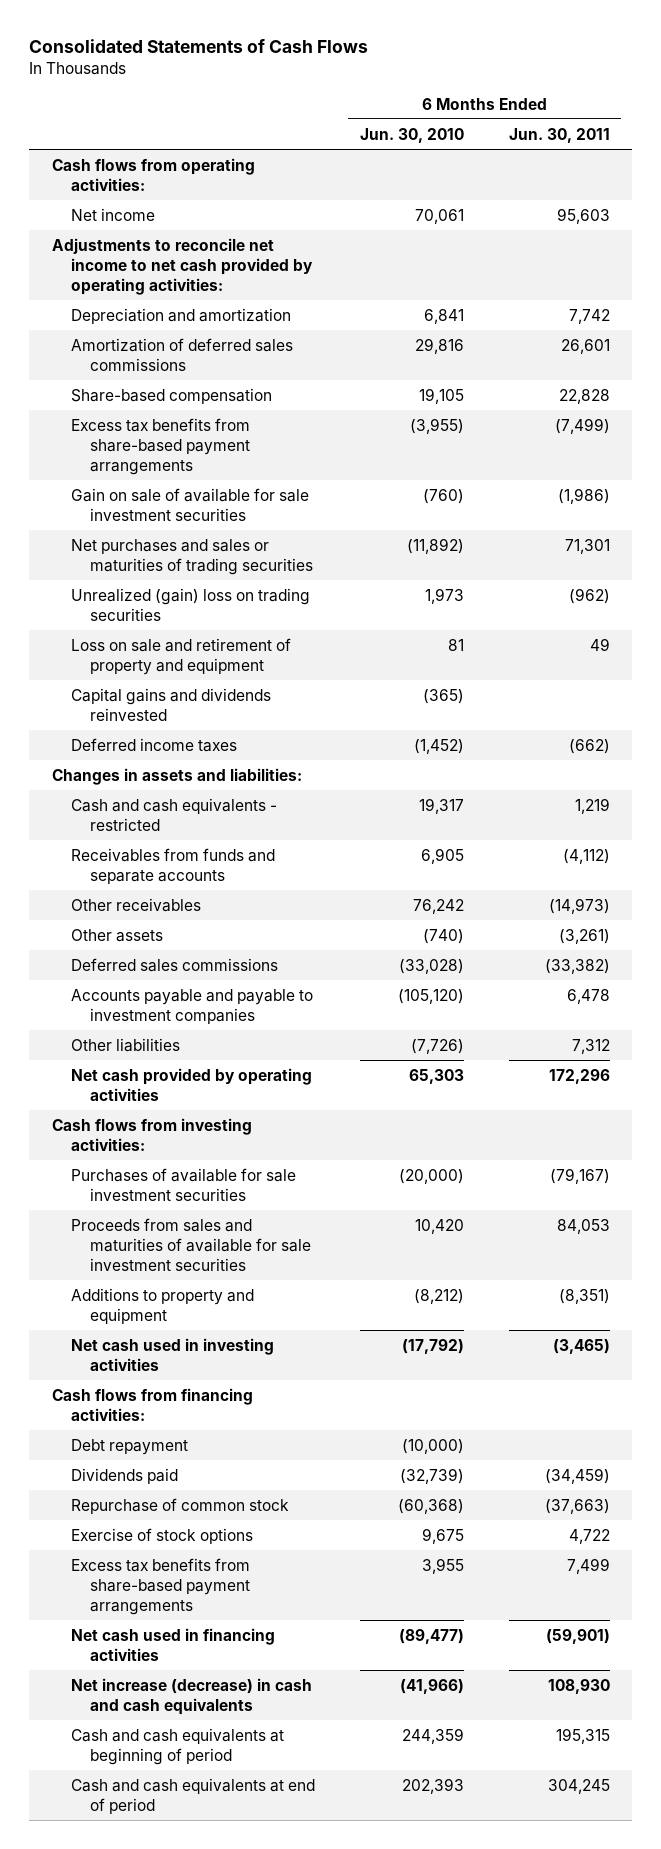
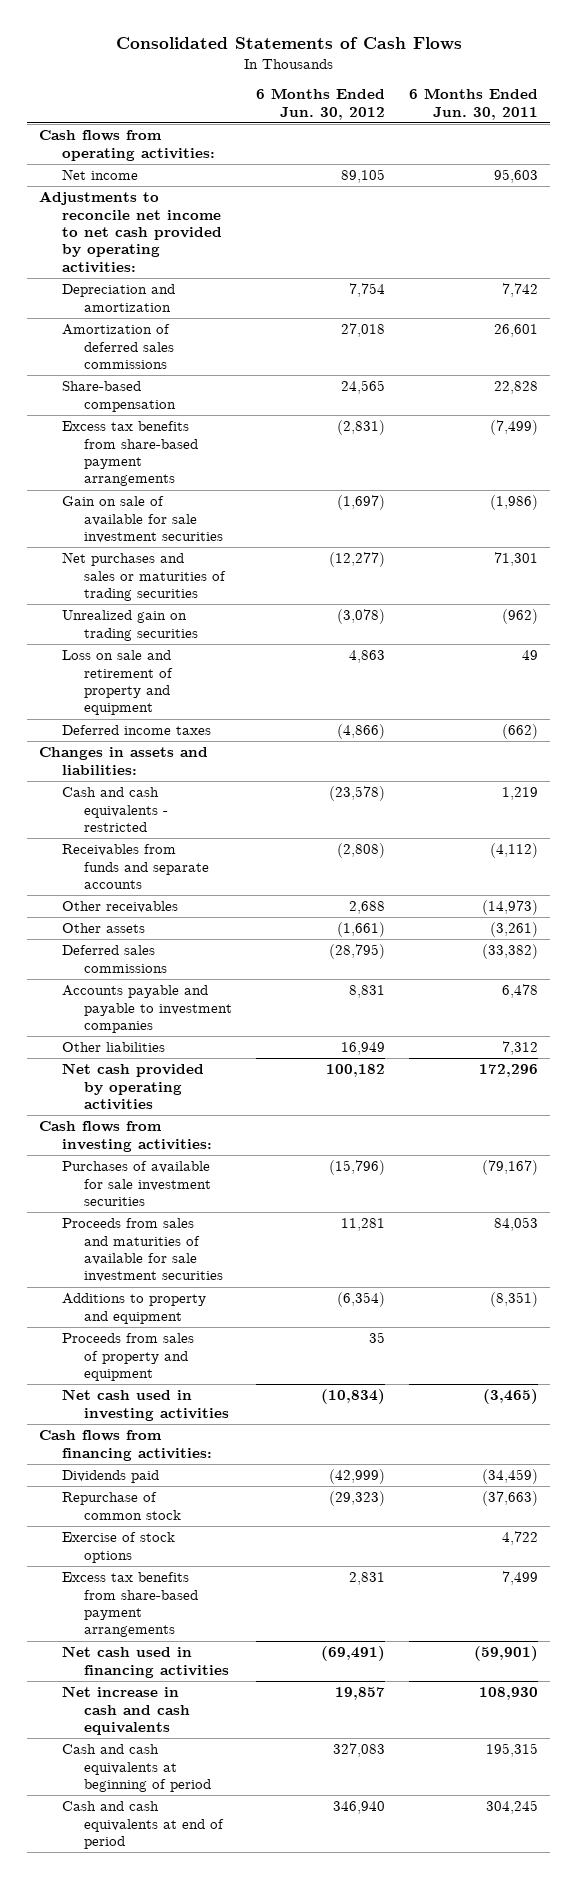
[359,127,464,143] Jun. 30, 2010 -> none
none -> [256,88,386,120] 6 Months Ended Jun. 30, 2012
[70,587,310,621] Unrealized (gain) loss on trading securities -> [61,610,198,641] Unrealized gain on trading securities
[70,687,271,721] Capital gains and dividends reinvested -> none
none -> [61,1333,194,1381] Proceeds from sales of property and equipment
[70,1438,188,1455] Debt repayment -> none
[70,1677,312,1715] Net increase (decrease) in cash and cash equivalents -> [61,1686,190,1735] Net increase in cash and cash equivalents

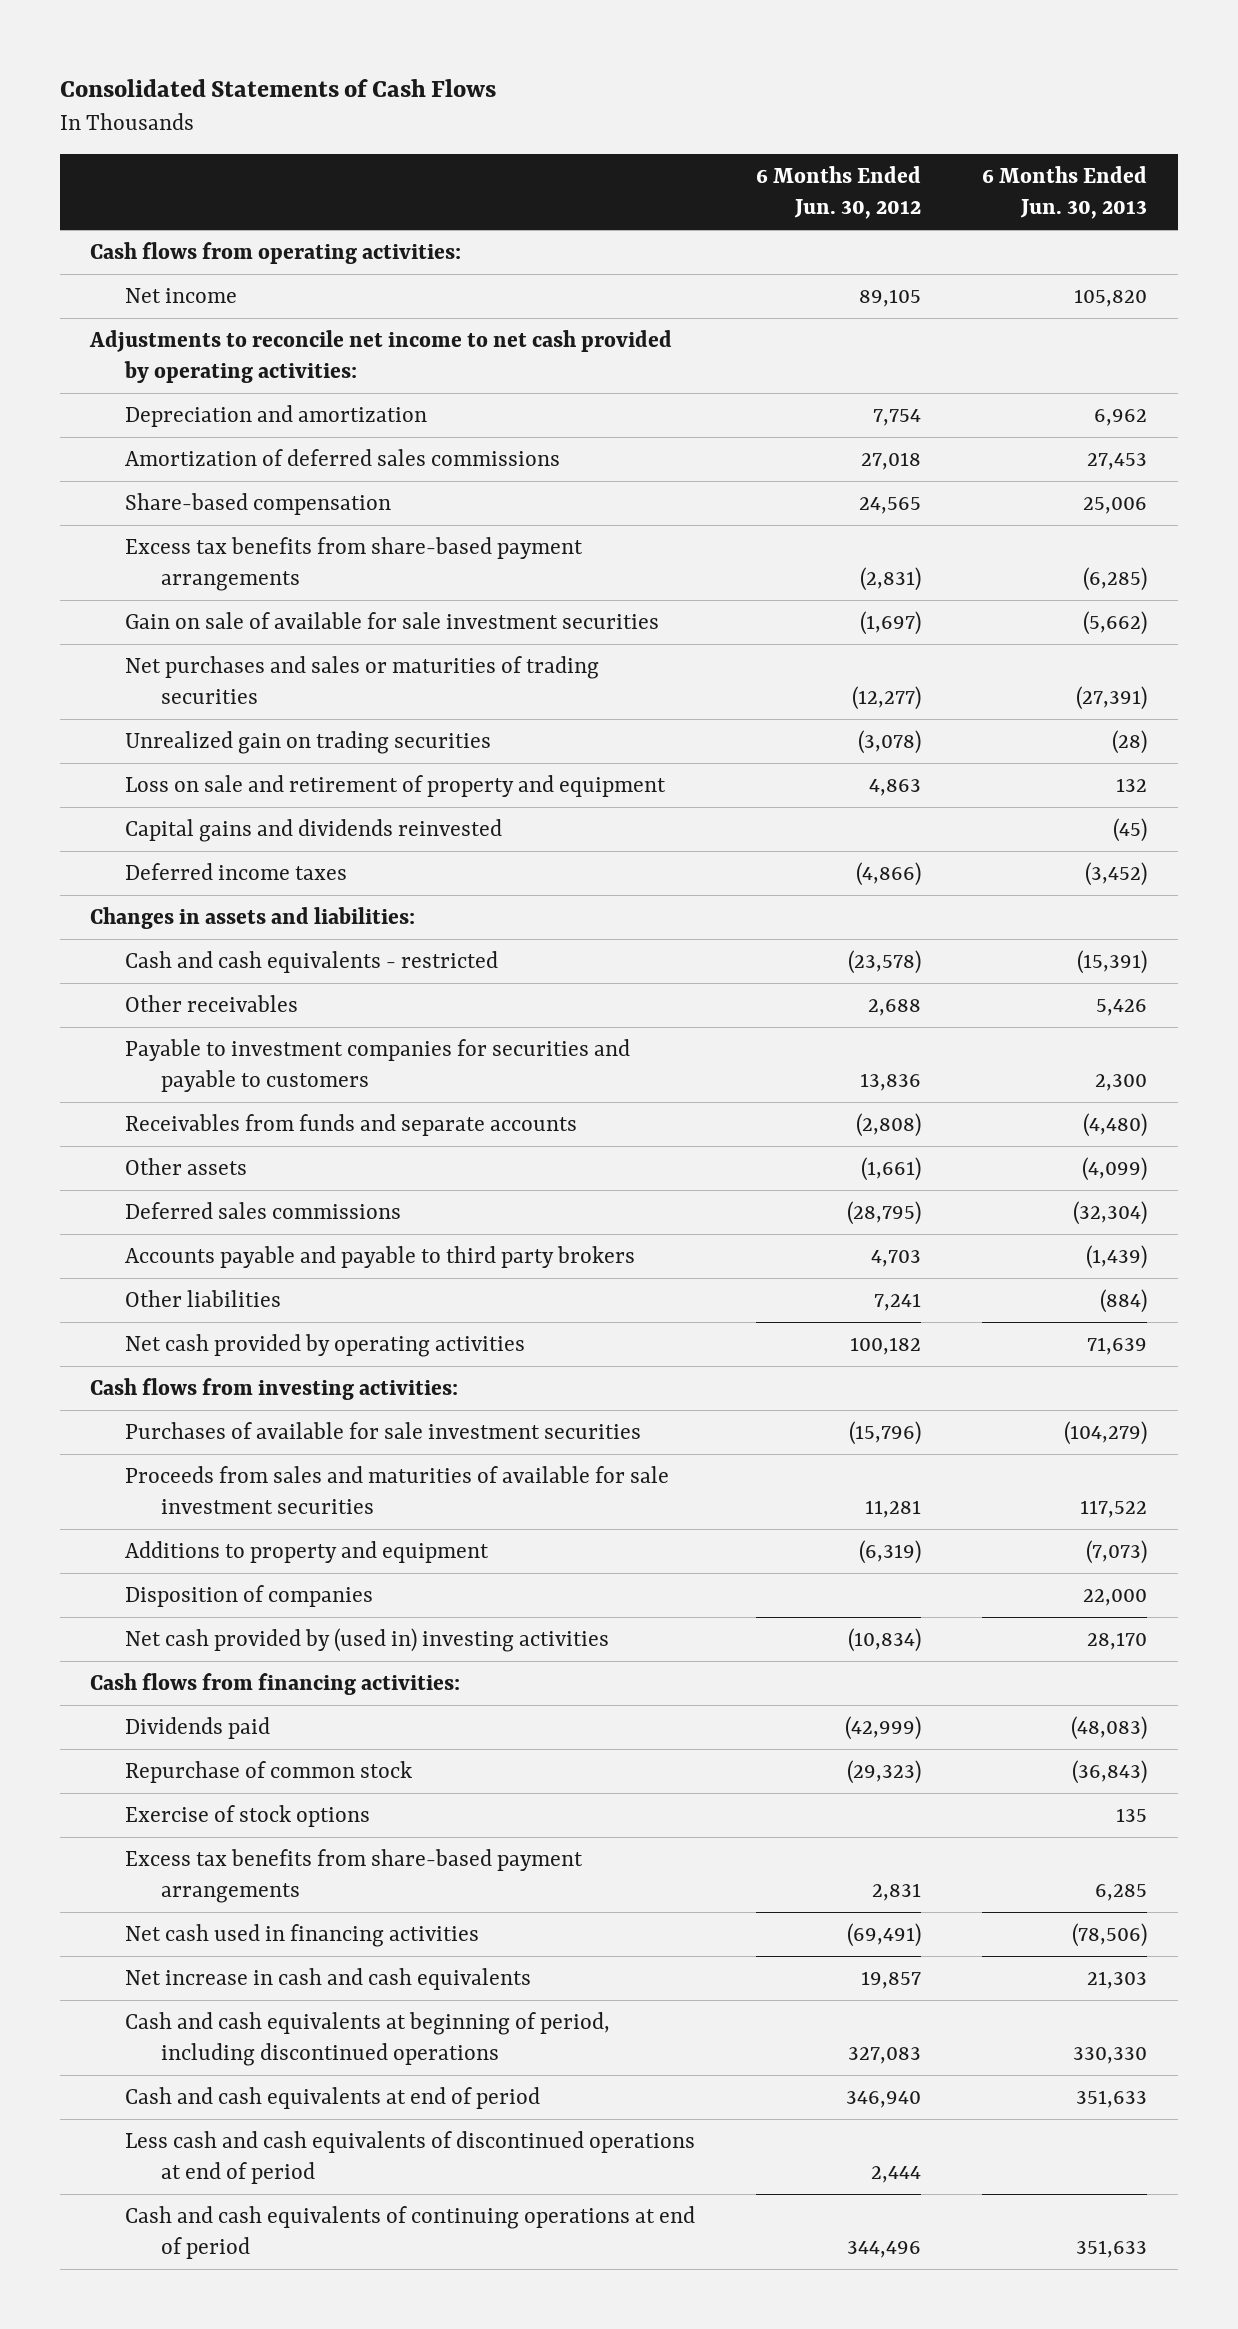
[409,88,539,120] 6 Months Ended Jun. 30, 2011 -> none
none -> [982,166,1148,220] 6 Months Ended Jun. 30, 2013
none -> [125,819,503,843] Capital gains and dividends reinvested
none -> [125,1039,631,1092] Payable to investment companies for securities and payable to customers
[61,844,209,889] Receivables from funds and separate accounts -> [125,1114,578,1137] Receivables from funds and separate accounts
[61,985,232,1033] Accounts payable and payable to investment companies -> none
none -> [125,1246,636,1269] Accounts payable and payable to third party brokers
[341,1042,386,1056] 16,949 -> [874,1293,922,1312] 7,241
[61,1333,194,1381] Proceeds from sales of property and equipment -> none
[337,1292,386,1308] (6,354) -> [859,1540,922,1565] (6,319)
none -> [125,1585,374,1608] Disposition of companies
[61,1389,229,1421] Net cash used in investing activities -> [125,1628,610,1653] Net cash provided by (used in) investing activities
[61,1744,211,1792] Cash and cash equivalents at beginning of period -> [125,2012,611,2066] Cash and cash equivalents at beginning of period, including discontinued operations
none -> [125,2131,696,2184] Less cash and cash equivalents of discontinued operations at end of period
none -> [125,2206,696,2259] Cash and cash equivalents of continuing operations at end of period

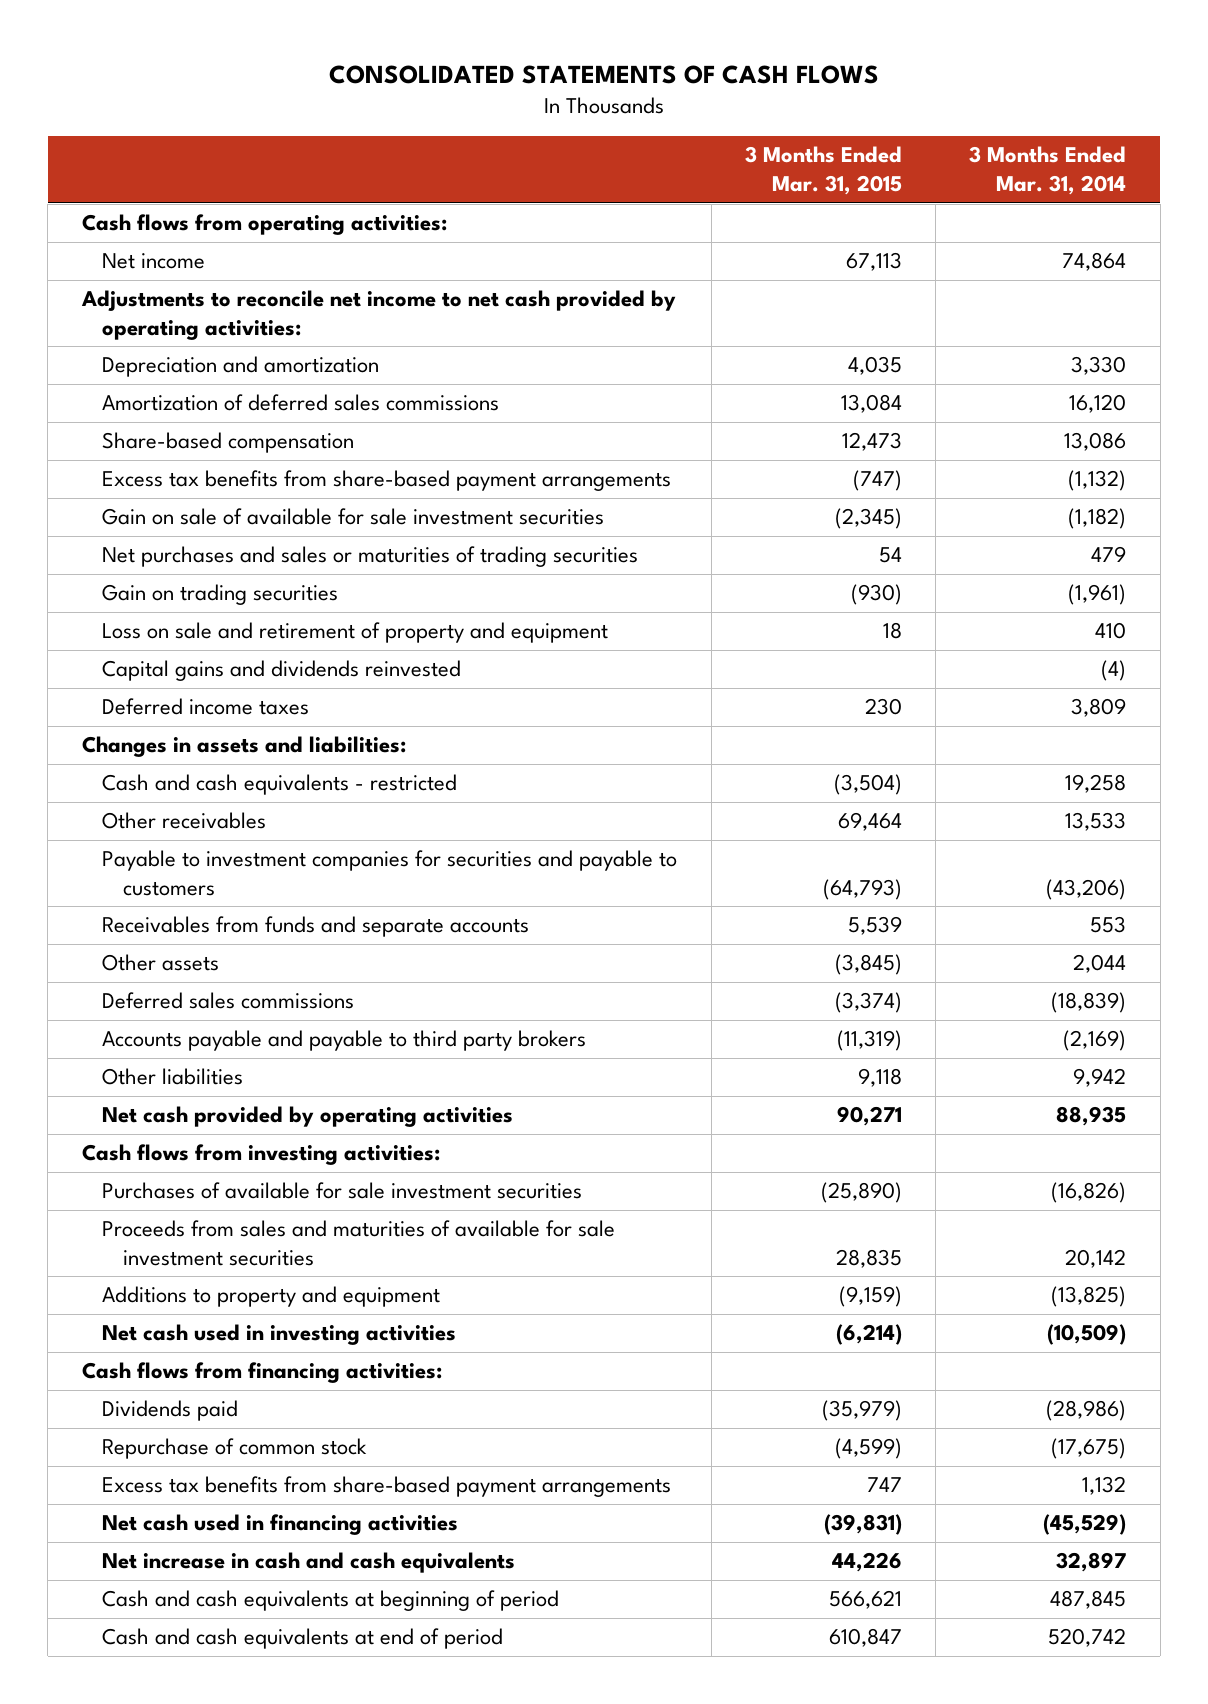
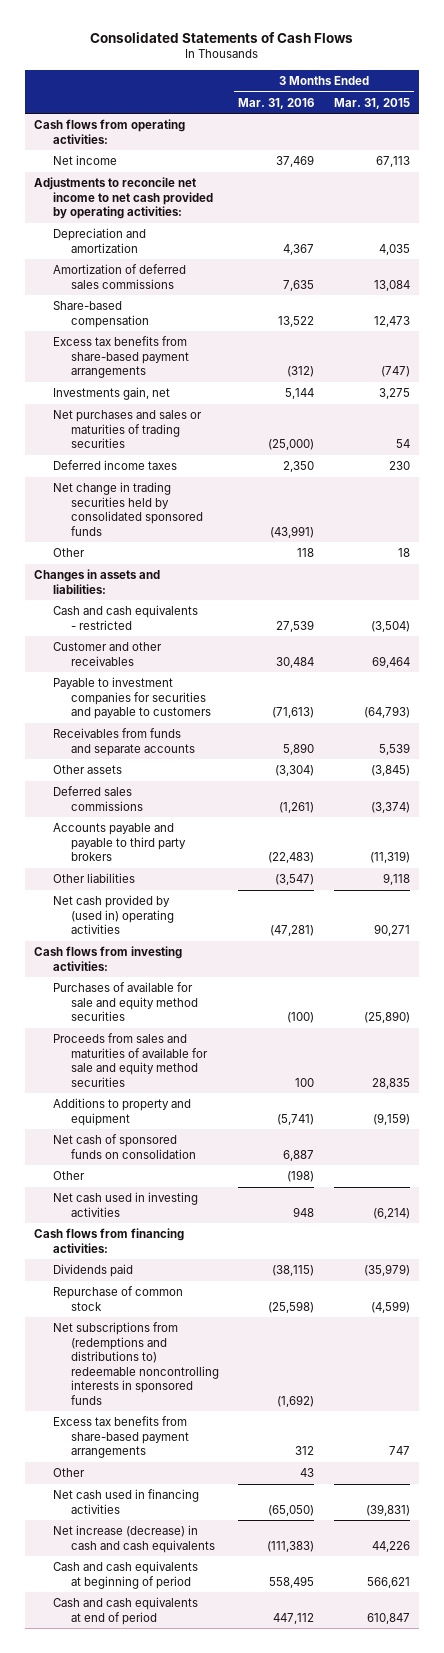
[328,64,879,84] CONSOLIDATED STATEMENTS OF CASH FLOWS -> [90,31,354,43] Consolidated Statements of Cash Flows
[969,146,1127,196] 3 Months Ended Mar. 31, 2014 -> none
none -> [238,97,315,109] Mar. 31, 2016
[102,508,605,526] Gain on sale of available for sale investment securities -> none
none -> [52,387,170,401] Investments gain, net
[102,584,339,606] Gain on trading securities -> none
[102,622,609,644] Loss on sale and retirement of property and equipment -> none
[102,660,462,682] Capital gains and dividends reinvested -> none
none -> [52,482,204,536] Net change in trading securities held by consolidated sponsored funds
none -> [52,548,85,558] Other
[102,812,267,830] Other receivables -> [52,642,162,666] Customer and other receivables
[102,1106,514,1128] Net cash provided by operating activities -> [52,895,175,935] Net cash provided by (used in) operating activities
[102,1182,583,1200] Purchases of available for sale investment securities -> [52,982,199,1022] Purchases of available for sale and equity method securities
[102,1220,616,1267] Proceeds from sales and maturities of available for sale investment securities -> [52,1033,209,1087] Proceeds from sales and maturities of available for sale and equity method securities
none -> [52,1134,197,1159] Net cash of sponsored funds on consolidation
none -> [52,1171,85,1181] Other
none -> [52,1322,220,1405] Net subscriptions from (redemptions and distributions to) redeemable noncontrolling interests in sponsored funds
none -> [52,1468,85,1478] Other
[102,1552,516,1574] Net increase in cash and cash equivalents -> [52,1525,216,1553] Net increase (decrease) in cash and cash equivalents

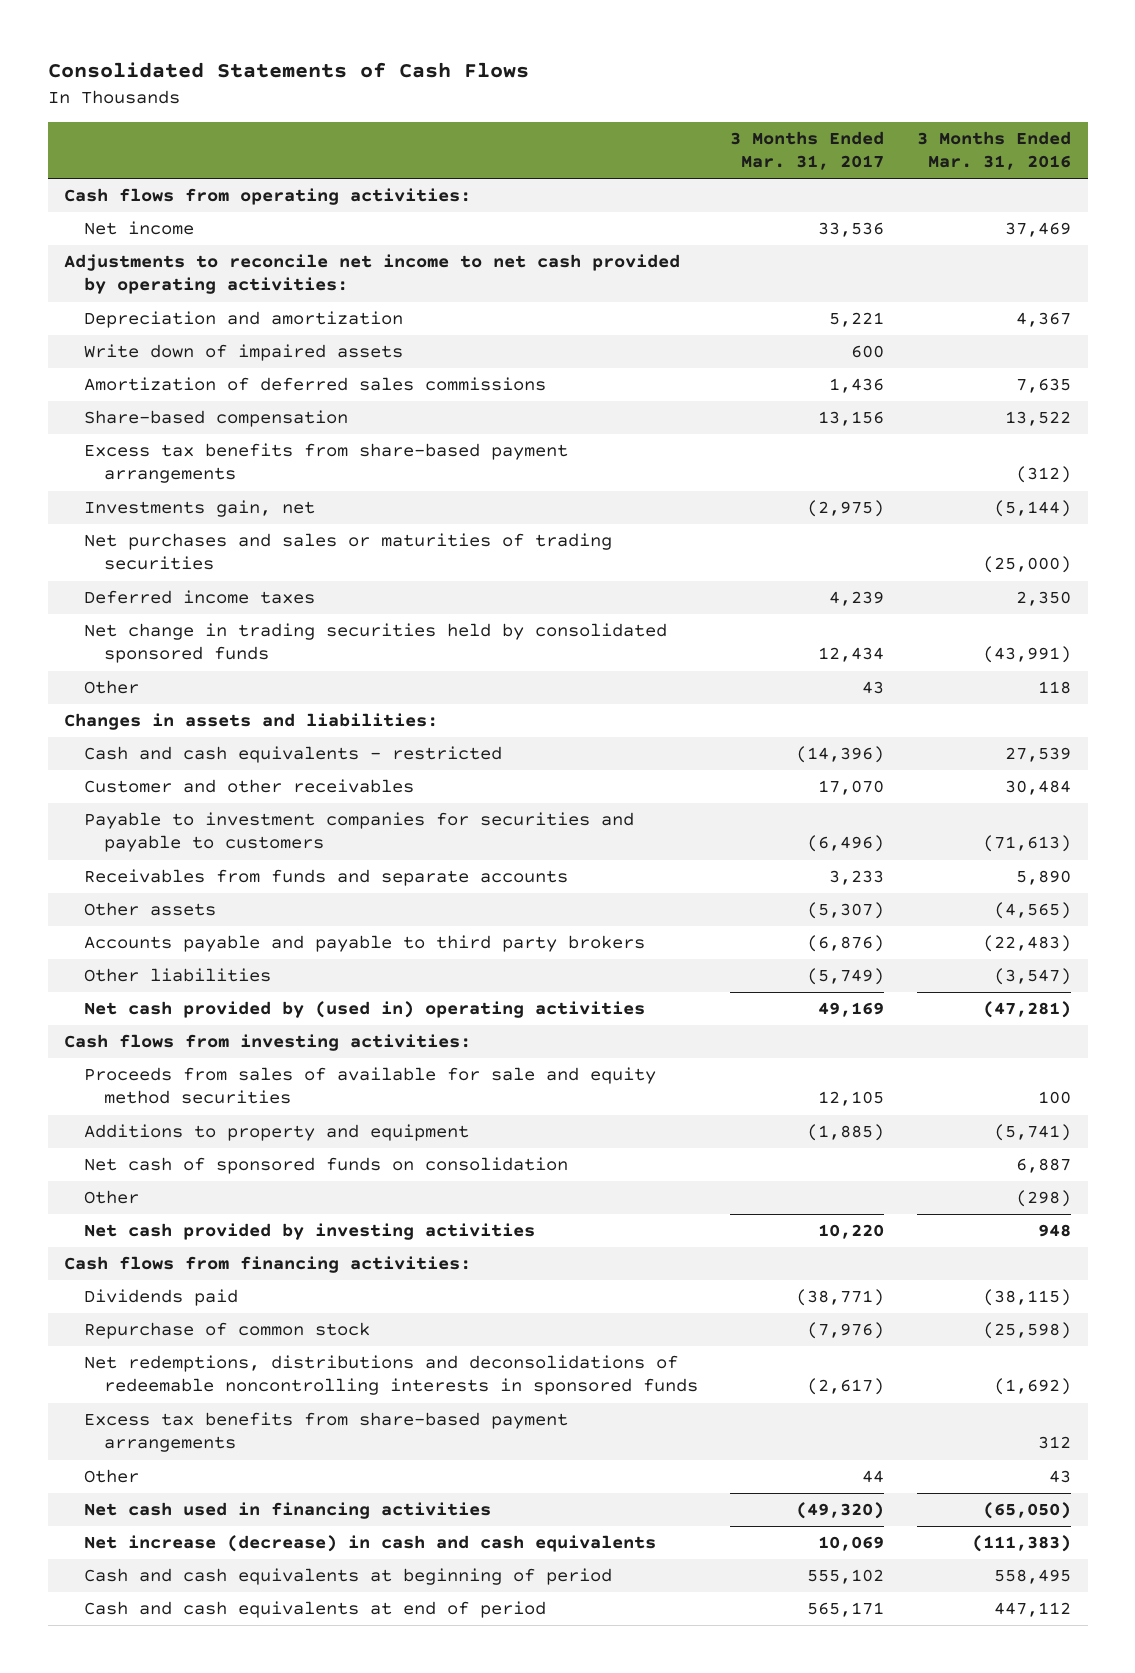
[333,97,410,109] Mar. 31, 2015 -> none
none -> [730,130,885,170] 3 Months Ended Mar. 31, 2017
none -> [83,344,403,362] Write down of impaired assets
[285,388,315,400] 5,144 -> [994,500,1072,518] (5,144)
[52,786,144,811] Deferred sales commissions -> none
[275,765,315,777] (3,304) -> [994,902,1072,920] (4,565)
[52,982,199,1022] Purchases of available for sale and equity method securities -> none
[52,1033,209,1087] Proceeds from sales and maturities of available for sale and equity method securities -> [83,1067,656,1105] Proceeds from sales of available for sale and equity method securities
[287,1170,315,1183] (198) -> [1016,1190,1072,1208] (298)
[52,1192,198,1217] Net cash used in investing activities -> [83,1223,535,1241] Net cash provided by investing activities
[52,1322,220,1405] Net subscriptions from (redemptions and distributions to) redeemable noncontrolling interests in sponsored funds -> [83,1355,698,1396] Net redemptions, distributions and deconsolidations of redeemable noncontrolling interests in sponsored funds

